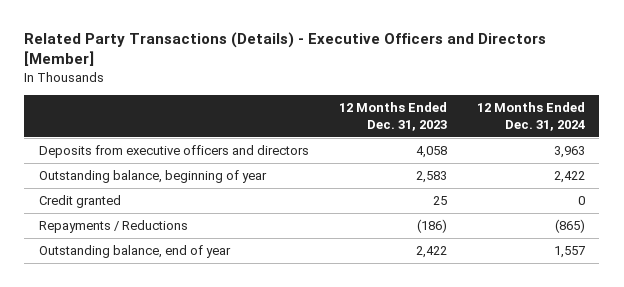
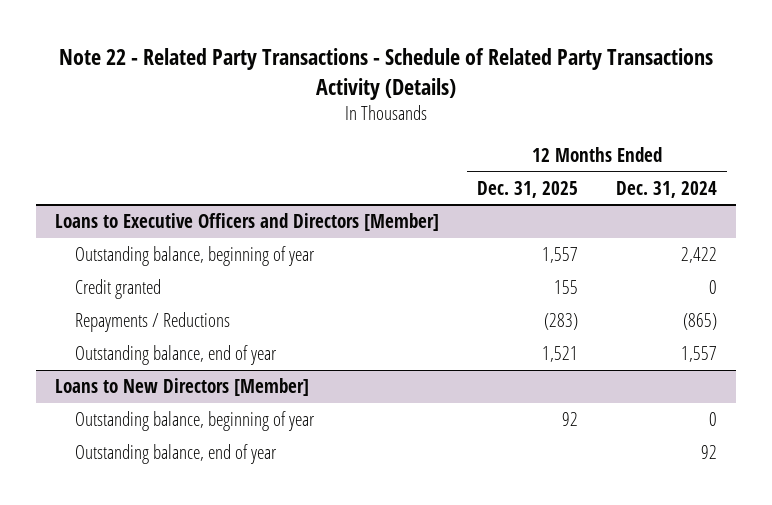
[24,32,547,67] Related Party Transactions (Details) - Executive Officers and Directors [Member] -> [58,48,713,100] Note 22 - Related Party Transactions - Schedule of Related Party Transactions Activity (Details)
[338,102,447,131] 12 Months Ended Dec. 31, 2023 -> none
none -> [476,180,578,198] Dec. 31, 2025
[39,145,310,159] Deposits from executive officers and directors -> none
none -> [54,213,439,232] Loans to Executive Officers and Directors [Member]
none -> [54,378,309,397] Loans to New Directors [Member]
none -> [75,411,316,432] Outstanding balance, beginning of year
none -> [75,444,278,465] Outstanding balance, end of year

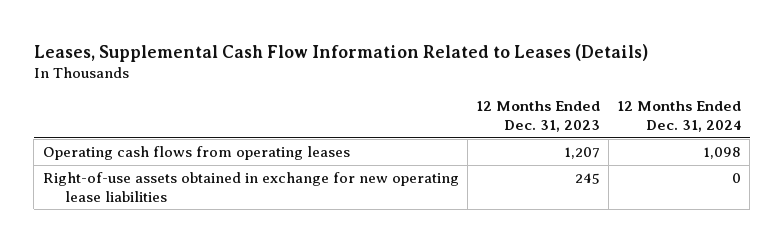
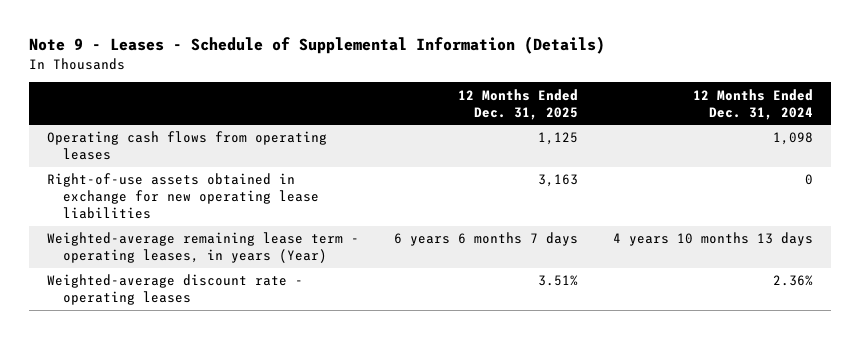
[33,43,648,62] Leases, Supplemental Cash Flow Information Related to Leases (Details) -> [28,36,605,55] Note 9 - Leases - Schedule of Supplemental Information (Details)
[475,101,600,132] 12 Months Ended Dec. 31, 2023 -> none
none -> [457,88,578,120] 12 Months Ended Dec. 31, 2025
none -> [46,232,359,264] Weighted-average remaining lease term - operating leases, in years (Year)
none -> [46,274,303,306] Weighted-average discount rate - operating leases

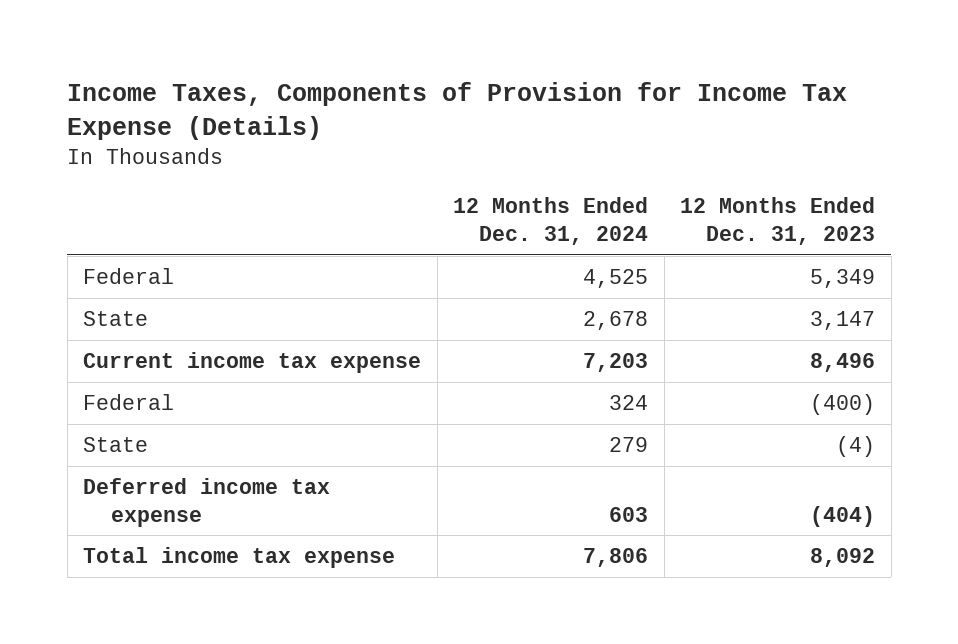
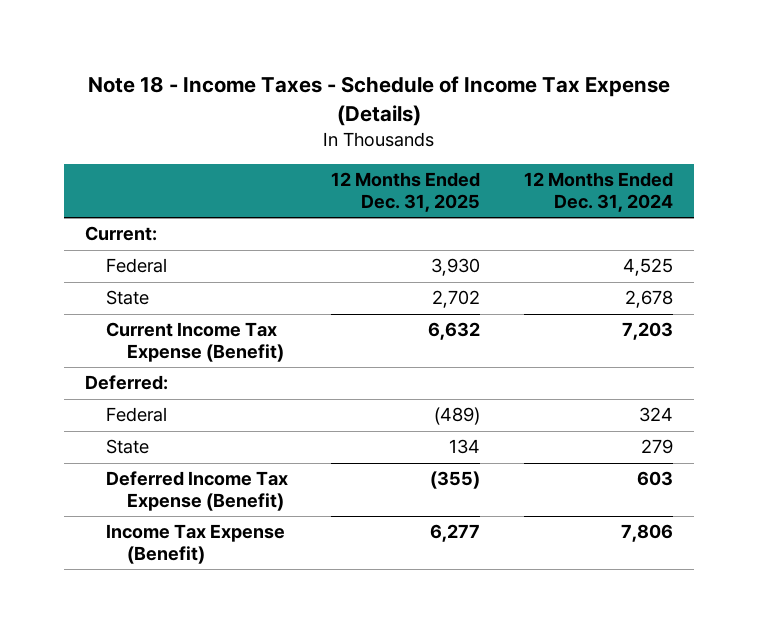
[67,81,848,140] Income Taxes, Components of Provision for Income Tax Expense (Details) -> [87,76,670,126] Note 18 - Income Taxes - Schedule of Income Tax Expense (Details)
[680,197,876,246] 12 Months Ended Dec. 31, 2023 -> none
none -> [331,172,481,213] 12 Months Ended Dec. 31, 2025
none -> [85,226,158,242] Current:
[83,351,422,373] Current income tax expense -> [106,322,285,363] Current Income Tax Expense (Benefit)
none -> [85,375,169,391] Deferred:
[83,477,331,527] Deferred income tax expense -> [106,471,289,512] Deferred Income Tax Expense (Benefit)
[83,546,396,568] Total income tax expense -> [106,524,286,565] Income Tax Expense (Benefit)

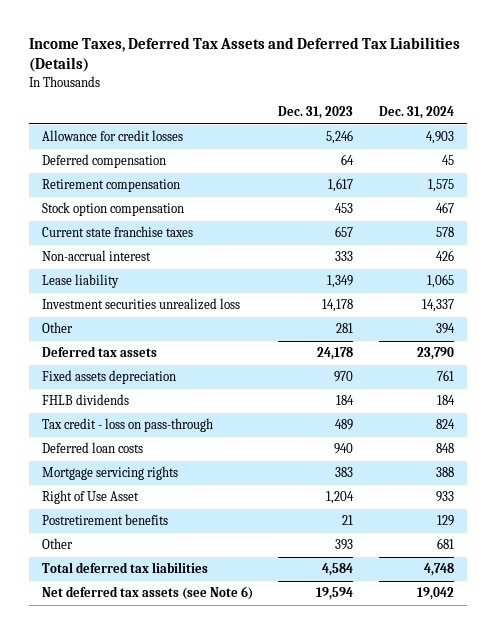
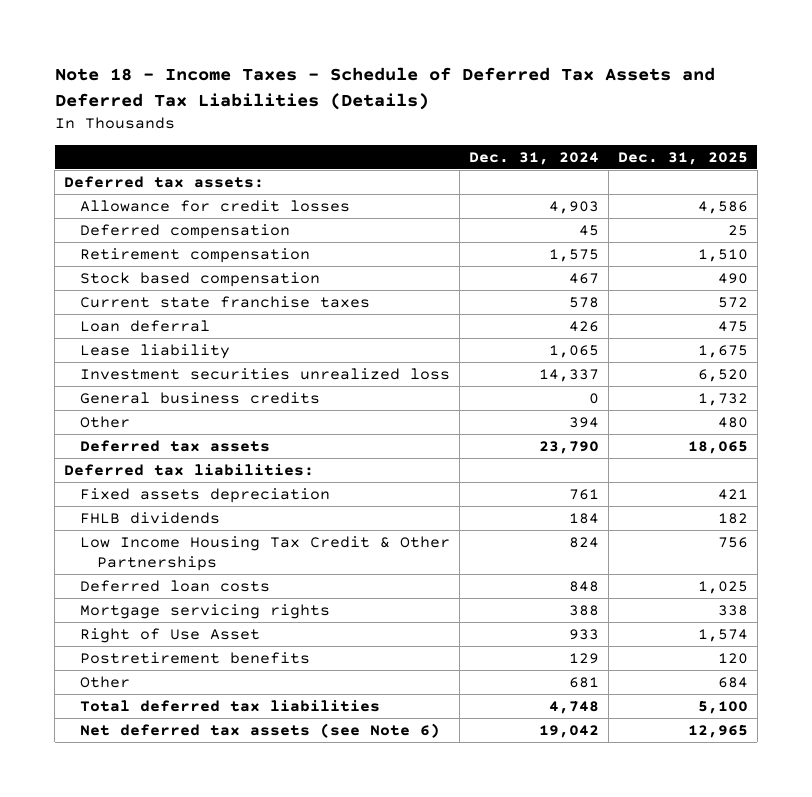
[28,37,460,73] Income Taxes, Deferred Tax Assets and Deferred Tax Liabilities (Details) -> [54,67,715,110] Note 18 - Income Taxes - Schedule of Deferred Tax Assets and Deferred Tax Liabilities (Details)
[278,106,354,120] Dec. 31, 2023 -> none
none -> [617,151,748,165] Dec. 31, 2025
none -> [64,176,265,189] Deferred tax assets:
[41,202,184,217] Stock option compensation -> [80,272,321,288] Stock based compensation
[41,250,151,262] Non-accrual interest -> [80,320,211,333] Loan deferral
none -> [80,392,321,405] General business credits
none -> [64,464,315,477] Deferred tax liabilities:
[41,418,213,433] Tax credit - loss on pass-through -> [80,536,451,571] Low Income Housing Tax Credit & Other Partnerships

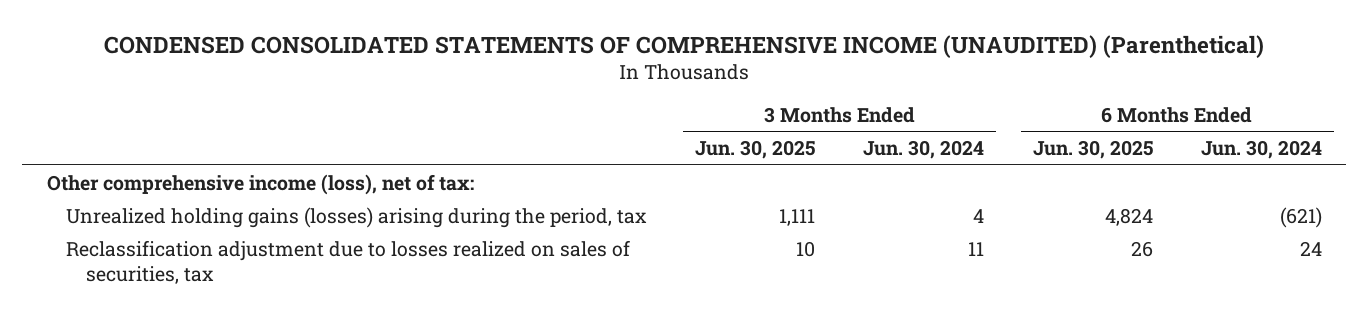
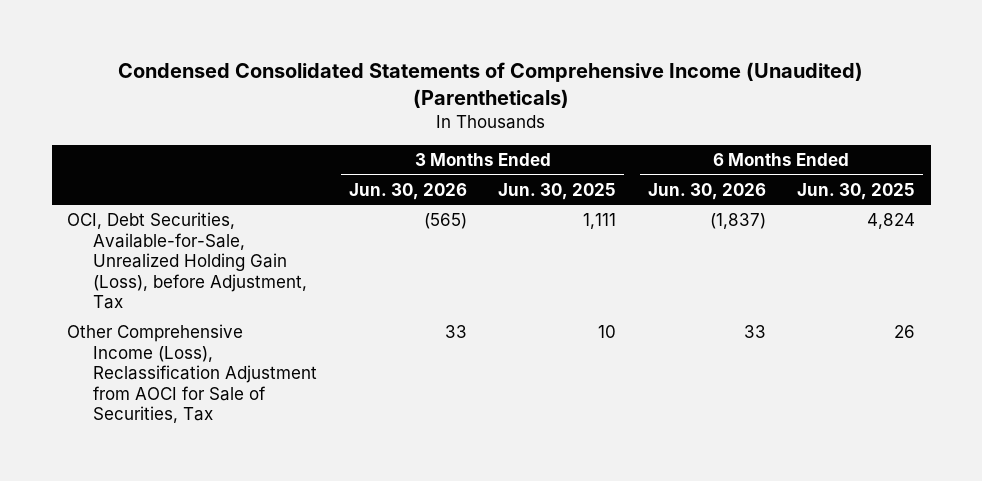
[104,34,1265,58] CONDENSED CONSOLIDATED STATEMENTS OF COMPREHENSIVE INCOME (UNAUDITED) (Parenthetical) -> [118,62,864,108] Condensed Consolidated Statements of Comprehensive Income (Unaudited) (Parentheticals)
[863,140,985,160] Jun. 30, 2024 -> none
[1201,140,1323,160] Jun. 30, 2024 -> none
none -> [348,182,467,200] Jun. 30, 2026
none -> [647,182,766,200] Jun. 30, 2026
[46,173,474,195] Other comprehensive income (loss), net of tax: -> none
[66,206,648,228] Unrealized holding gains (losses) arising during the period, tax -> [67,212,308,310] OCI, Debt Securities, Available-for-Sale, Unrealized Holding Gain (Loss), before Adjustment, Tax
[66,239,631,284] Reclassification adjustment due to losses realized on sales of securities, tax -> [67,324,318,424] Other Comprehensive Income (Loss), Reclassification Adjustment from AOCI for Sale of Securities, Tax

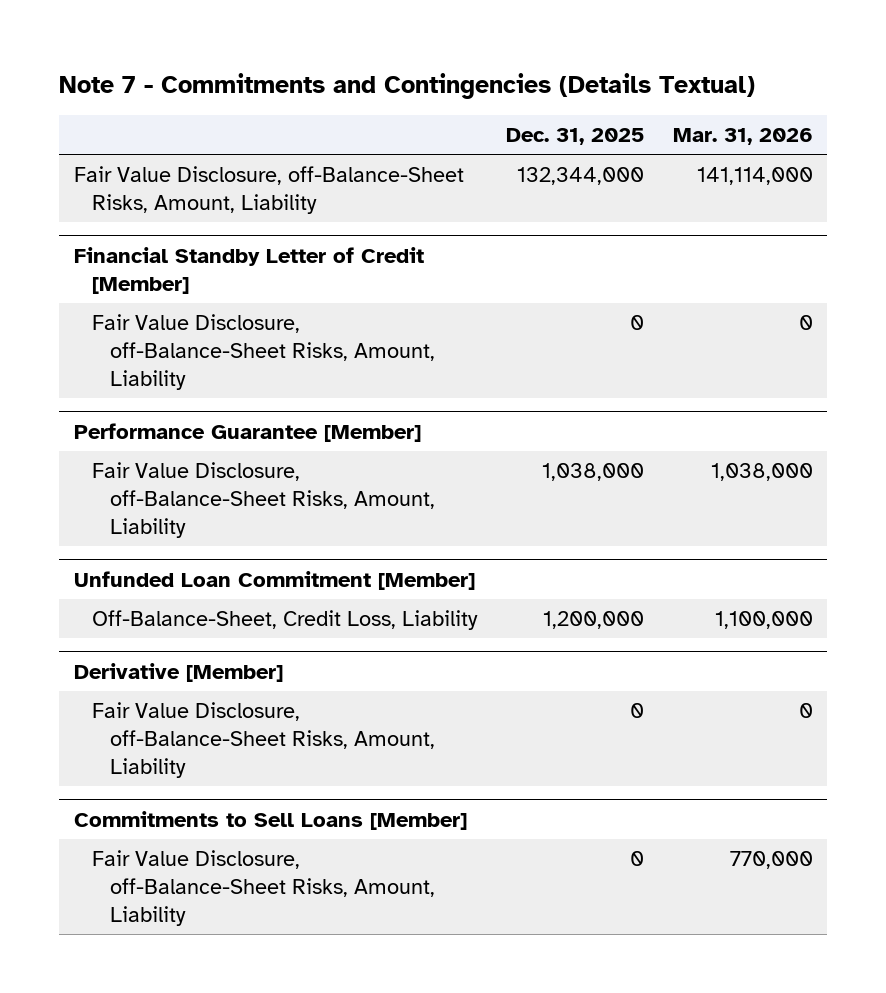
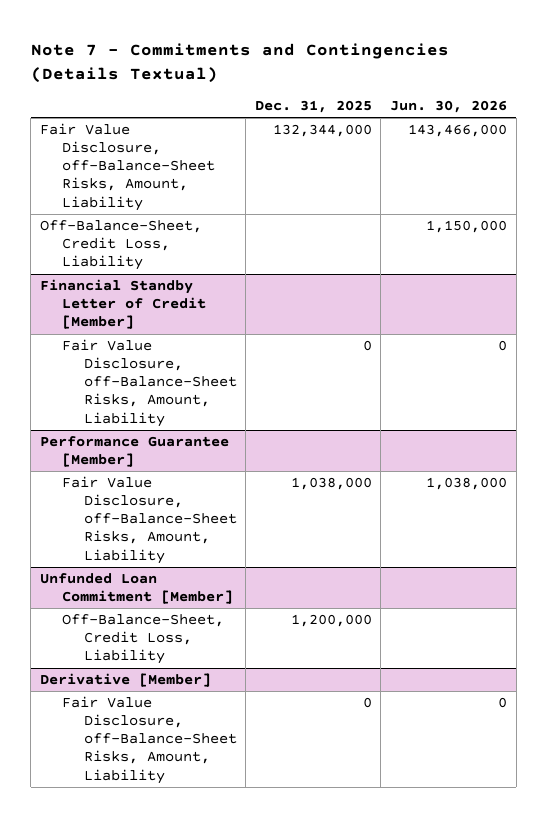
[672,128,813,146] Mar. 31, 2026 -> none
none -> [390,100,508,114] Jun. 30, 2026
none -> [39,220,202,271] Off-Balance-Sheet, Credit Loss, Liability
[73,811,467,831] Commitments to Sell Loans [Member] -> none
[91,850,435,927] Fair Value Disclosure, off-Balance-Sheet Risks, Amount, Liability -> none

